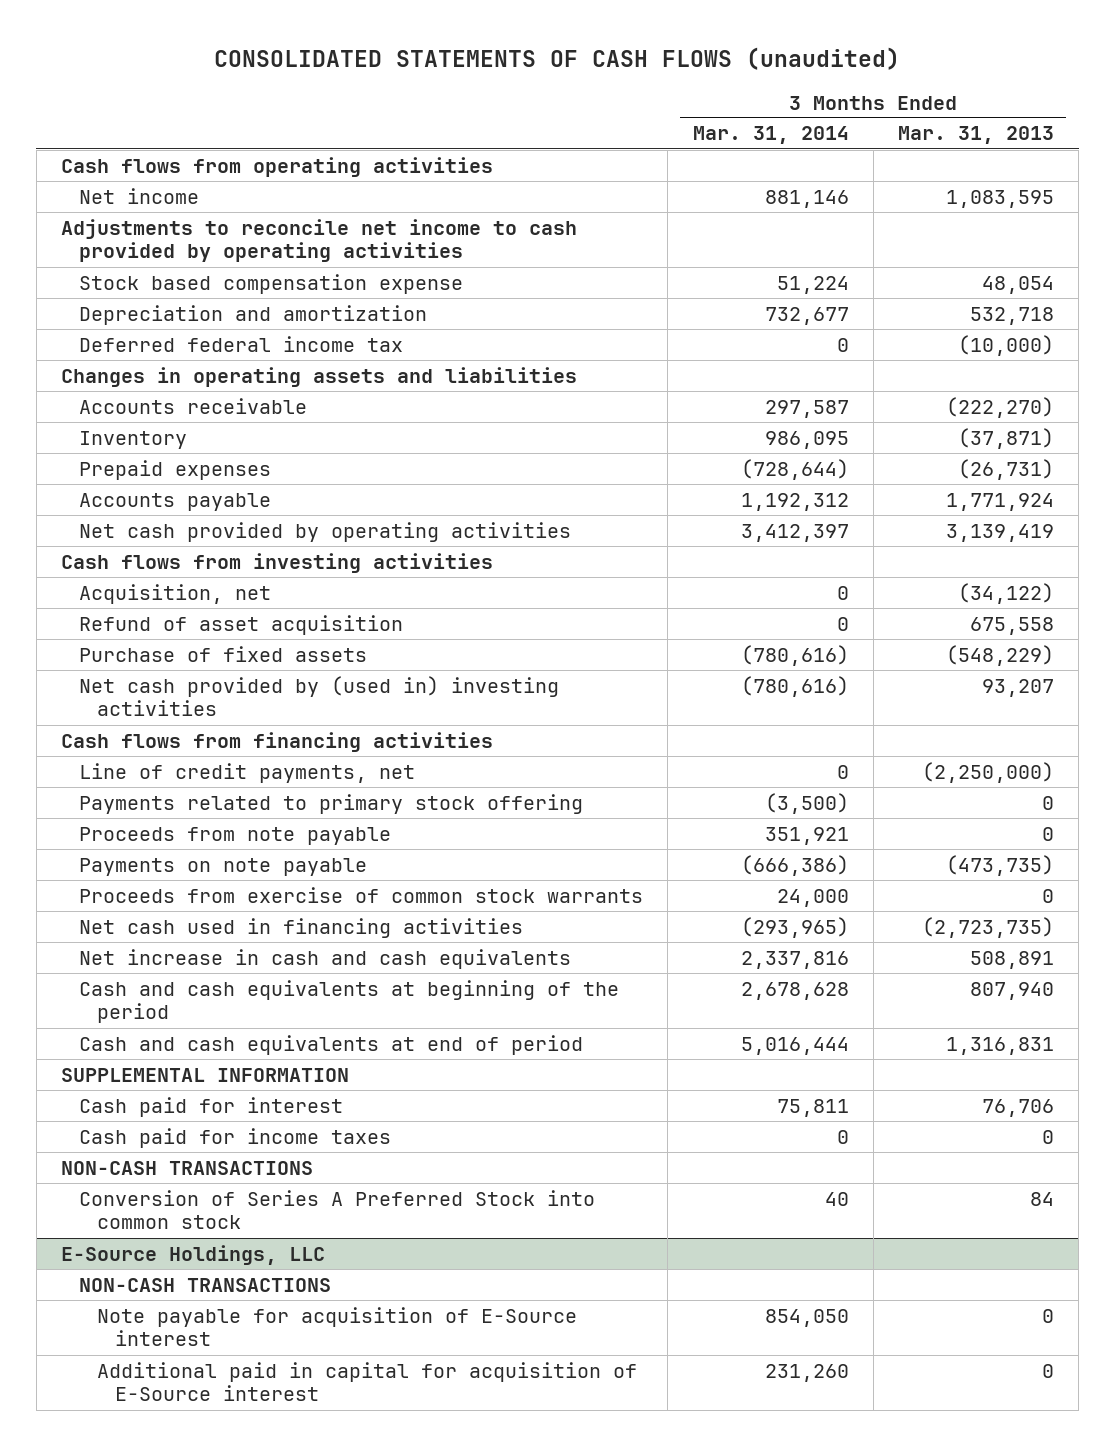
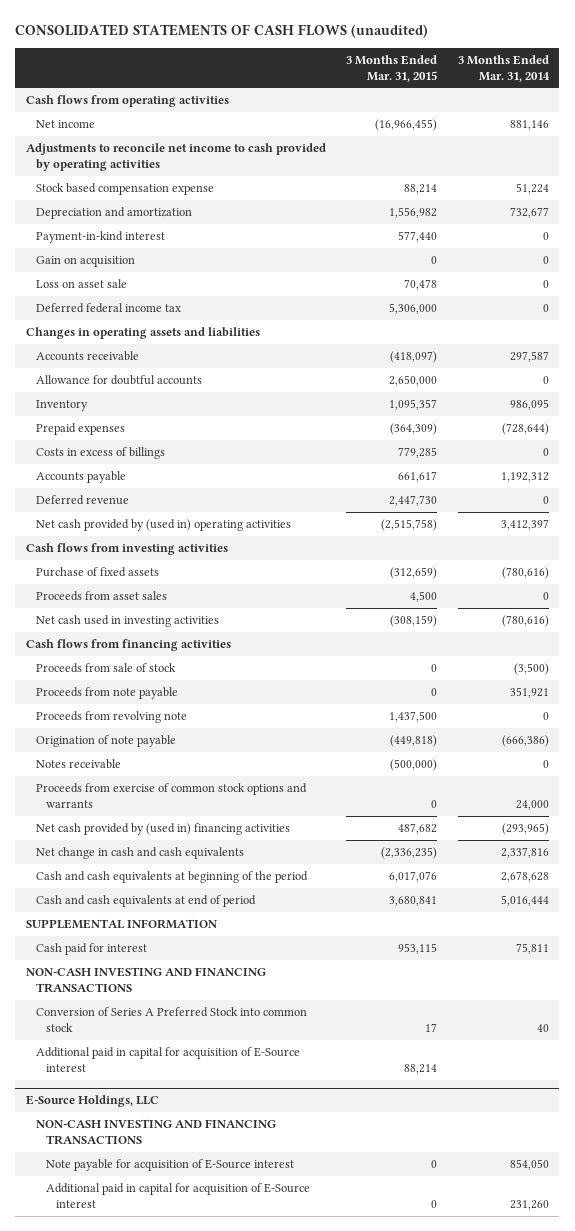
[897,126,1054,145] Mar. 31, 2013 -> none
none -> [346,54,438,82] 3 Months Ended Mar. 31, 2015
none -> [35,231,165,244] Payment-in-kind interest
none -> [35,256,135,268] Gain on acquisition
none -> [35,279,127,289] Loss on asset sale
none -> [35,375,202,386] Allowance for doubtful accounts
none -> [35,447,165,460] Costs in excess of billings
none -> [35,495,129,506] Deferred revenue
[79,521,572,542] Net cash provided by operating activities -> [35,519,291,532] Net cash provided by (used in) operating activities
[79,583,272,604] Acquisition, net -> none
[79,614,404,635] Refund of asset acquisition -> none
none -> [35,591,167,602] Proceeds from asset sales
[79,675,560,717] Net cash provided by (used in) investing activities -> [35,615,219,628] Net cash used in investing activities
[79,762,416,783] Line of credit payments, net -> none
[79,793,584,814] Payments related to primary stock offering -> [35,663,176,674] Proceeds from sale of stock
none -> [35,711,187,724] Proceeds from revolving note
[79,857,368,876] Payments on note payable -> [35,735,176,748] Origination of note payable
none -> [35,759,121,770] Notes receivable
[79,886,644,903] Proceeds from exercise of common stock warrants -> [35,783,307,809] Proceeds from exercise of common stock options and warrants
[79,917,524,938] Net cash used in financing activities -> [35,823,290,836] Net cash provided by (used in) financing activities
[79,948,572,969] Net increase in cash and cash equivalents -> [35,847,244,860] Net change in cash and cash equivalents
[79,1127,392,1148] Cash paid for income taxes -> none
[60,1160,313,1175] NON-CASH TRANSACTIONS -> [25,967,266,994] NON-CASH INVESTING AND FINANCING TRANSACTIONS
none -> [35,1047,300,1073] Additional paid in capital for acquisition of E-Source interest
[79,1277,332,1292] NON-CASH TRANSACTIONS -> [35,1119,276,1146] NON-CASH INVESTING AND FINANCING TRANSACTIONS

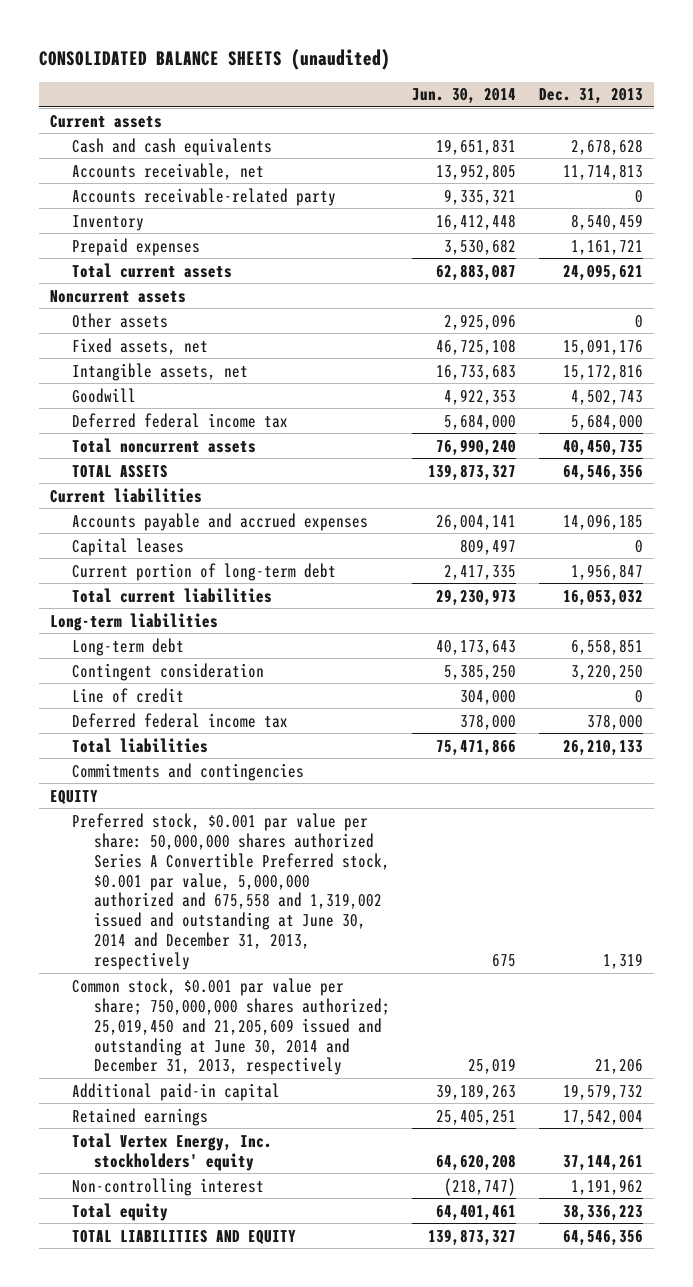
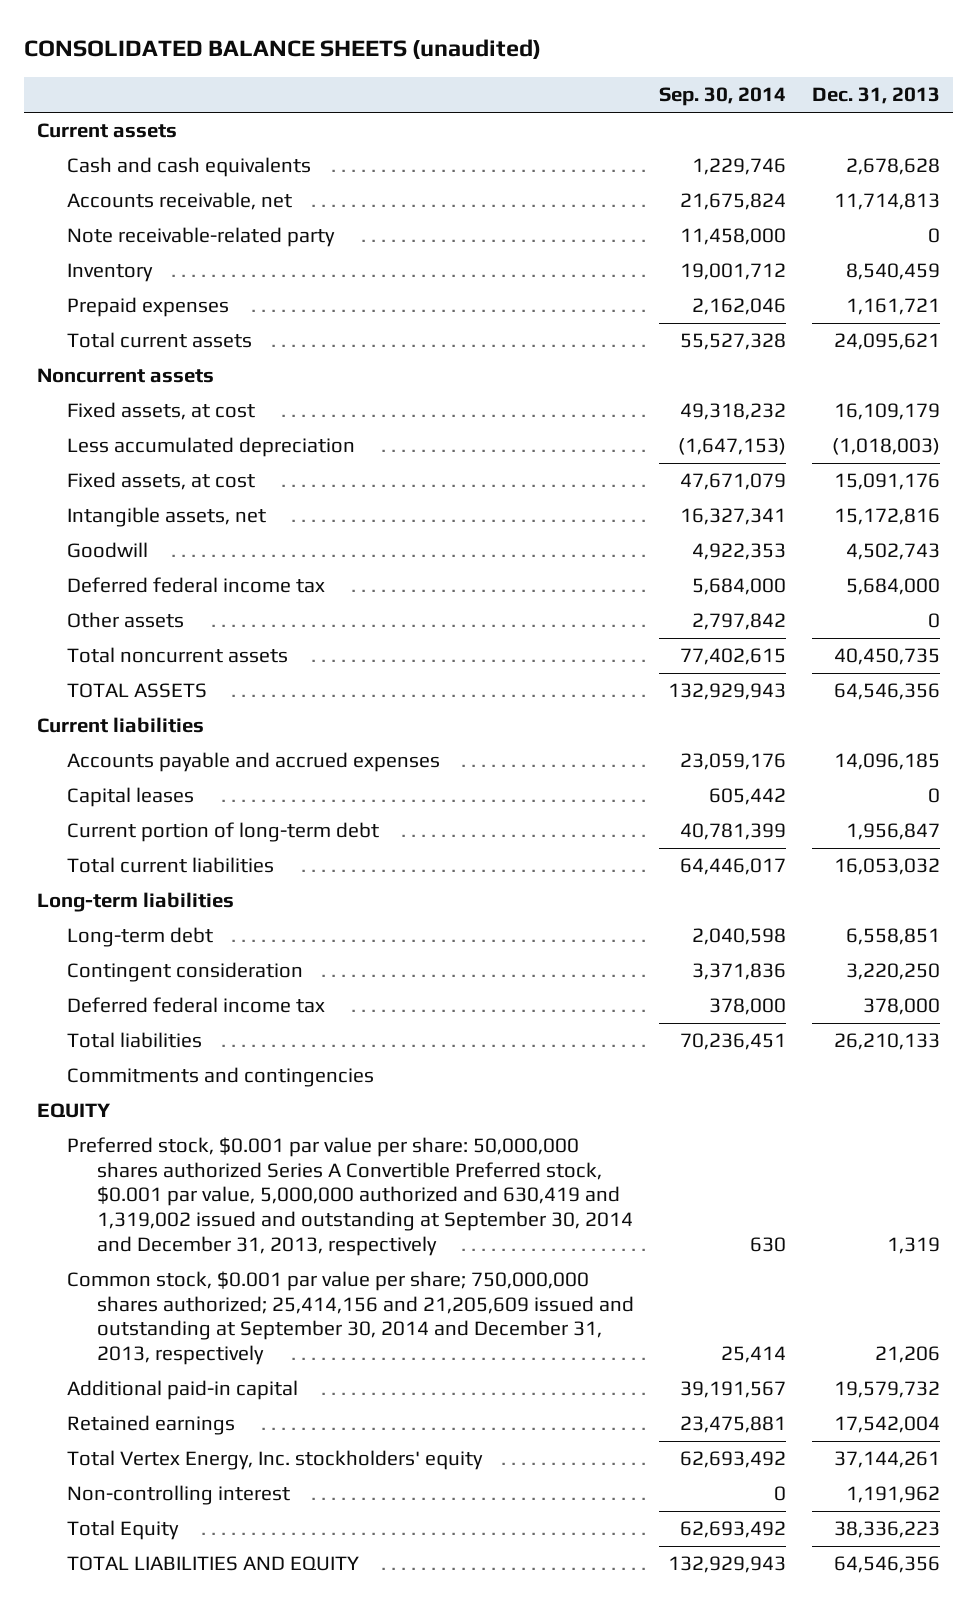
[412,88,517,105] Jun. 30, 2014 -> none
none -> [659,87,787,107] Sep. 30, 2014
[71,187,336,206] Accounts receivable-related party -> [66,227,335,248] Note receivable-related party
none -> [66,402,255,421] Fixed assets, at cost
none -> [66,437,355,458] Less accumulated depreciation
[71,337,208,355] Fixed assets, net -> [66,472,255,491] Fixed assets, at cost
[71,312,168,328] Other assets -> [66,612,184,629] Other assets
[71,687,184,703] Line of credit -> none
[71,812,390,971] Preferred stock, $0.001 par value per share: 50,000,000 shares authorized Series A Convertible Preferred stock, $0.001 par value, 5,000,000 authorized and 675,558 and 1,319,002 issued and outstanding at June 30, 2014 and December 31, 2013, respectively -> [66,1137,633,1256] Preferred stock, $0.001 par value per share: 50,000,000 shares authorized Series A Convertible Preferred stock, $0.001 par value, 5,000,000 authorized and 630,419 and 1,319,002 issued and outstanding at September 30, 2014 and December 31, 2013, respectively
[71,977,390,1076] Common stock, $0.001 par value per share; 750,000,000 shares authorized; 25,019,450 and 21,205,609 issued and outstanding at June 30, 2014 and December 31, 2013, respectively -> [66,1271,634,1366] Common stock, $0.001 par value per share; 750,000,000 shares authorized; 25,414,156 and 21,205,609 issued and outstanding at September 30, 2014 and December 31, 2013, respectively
[71,1202,168,1221] Total equity -> [66,1520,179,1541] Total Equity

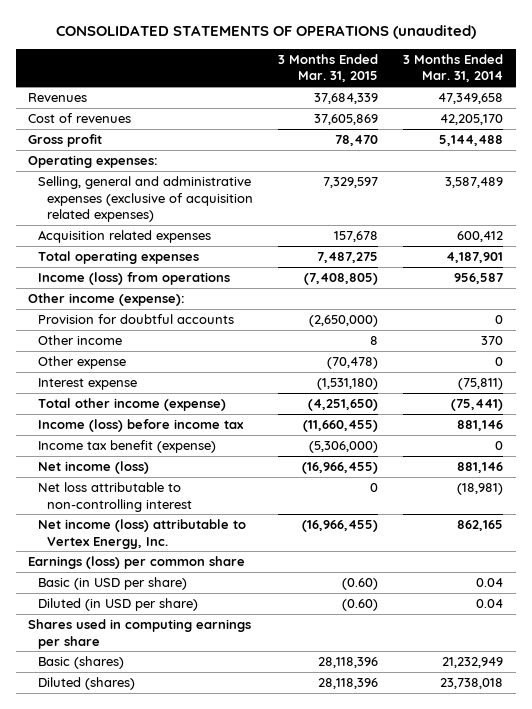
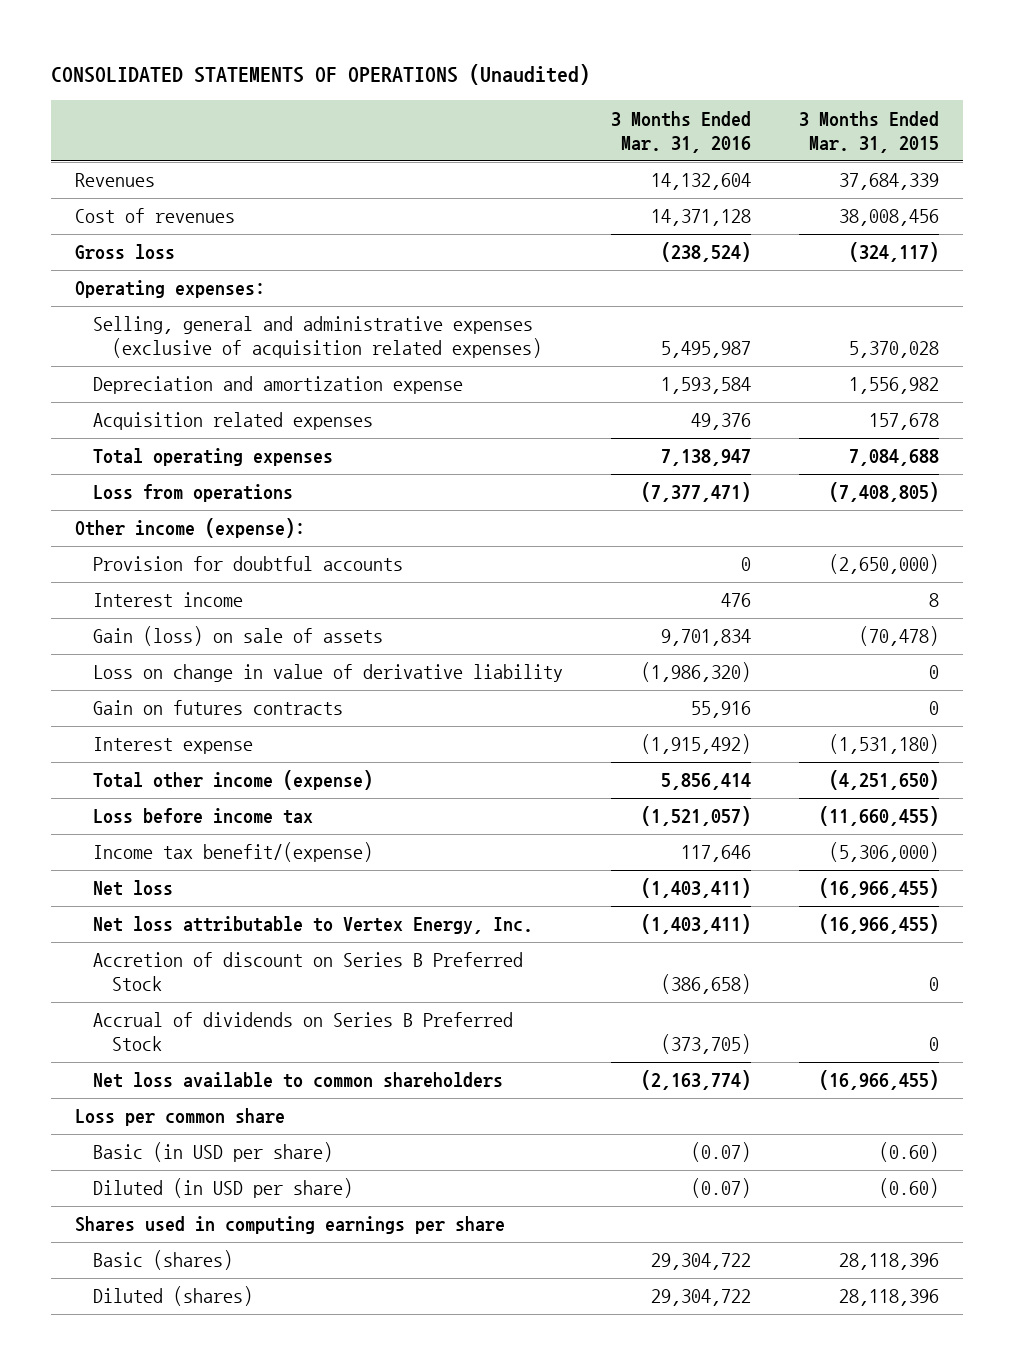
[55,24,476,39] CONSOLIDATED STATEMENTS OF OPERATIONS (unaudited) -> [50,63,590,85] CONSOLIDATED STATEMENTS OF OPERATIONS (Unaudited)
[403,53,504,83] 3 Months Ended Mar. 31, 2014 -> none
none -> [611,110,752,153] 3 Months Ended Mar. 31, 2016
[314,113,379,125] 37,605,869 -> [838,209,939,227] 38,008,456
[28,133,103,147] Gross profit -> [74,244,175,260] Gross loss
[335,134,379,146] 78,470 -> [848,242,939,263] (324,117)
[323,176,379,188] 7,329,597 -> [848,341,939,359] 5,370,028
none -> [93,376,464,395] Depreciation and amortization expense
[317,251,379,263] 7,487,275 -> [848,449,939,467] 7,084,688
[37,271,230,285] Income (loss) from operations -> [93,484,294,503] Loss from operations
[37,334,122,345] Other income -> none
none -> [93,592,244,608] Interest income
[37,355,126,369] Other expense -> [93,626,384,647] Gain (loss) on sale of assets
none -> [93,664,564,683] Loss on change in value of derivative liability
none -> [93,700,344,716] Gain on futures contracts
[37,481,192,512] Net loss attributable to non-controlling interest -> none
[37,418,244,432] Income (loss) before income tax -> [93,808,314,825] Loss before income tax
[37,439,216,453] Income tax benefit (expense) -> [93,842,374,863] Income tax benefit/(expense)
[37,460,149,474] Net income (loss) -> [93,880,174,897] Net loss
[37,518,246,549] Net income (loss) attributable to Vertex Energy, Inc. -> [93,916,534,935] Net loss attributable to Vertex Energy, Inc.
none -> [93,952,524,992] Accretion of discount on Series B Preferred Stock
none -> [93,1012,514,1052] Accrual of dividends on Series B Preferred Stock
none -> [93,1072,504,1089] Net loss available to common shareholders
[28,555,246,569] Earnings (loss) per common share -> [74,1108,285,1127] Loss per common share

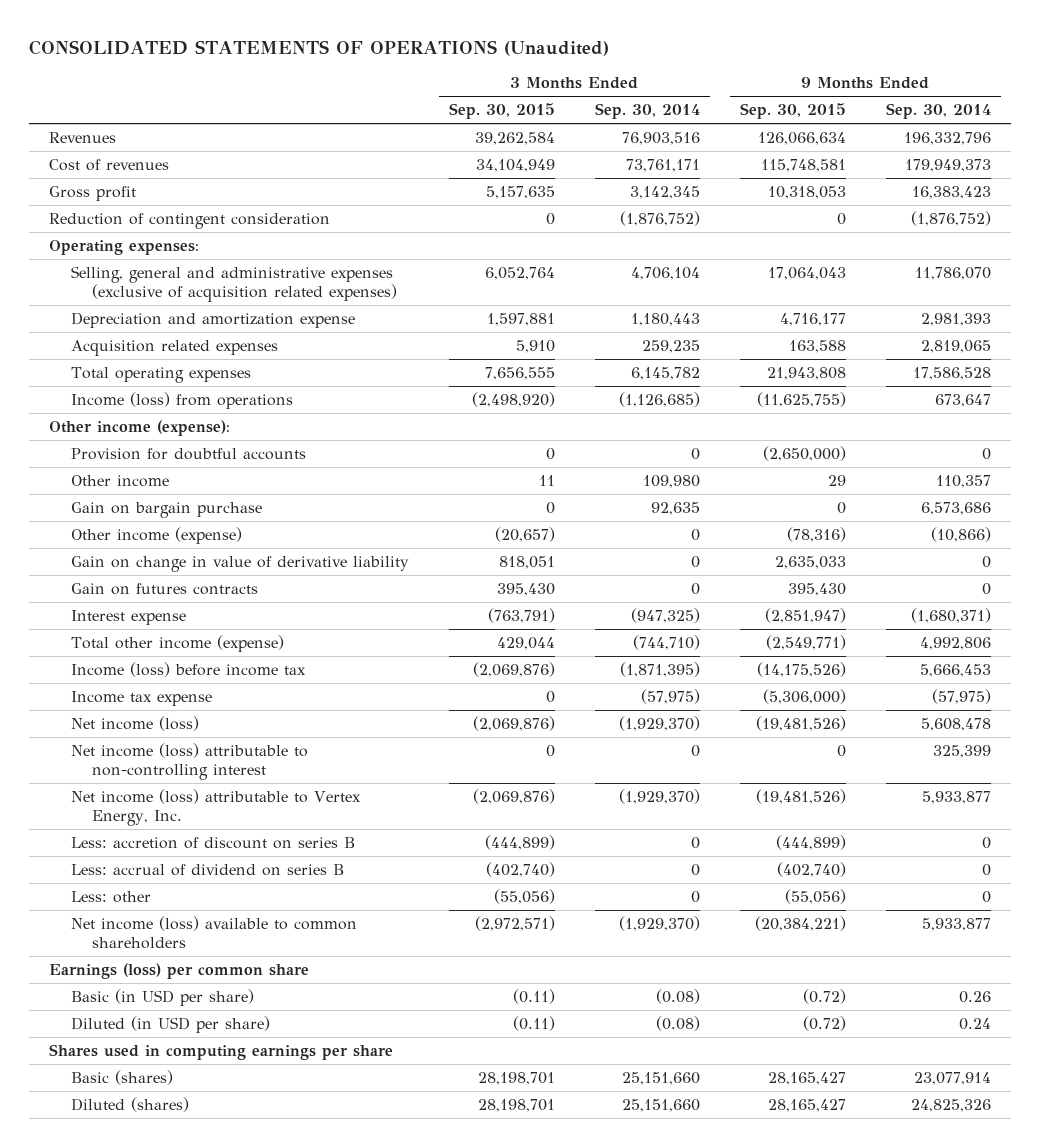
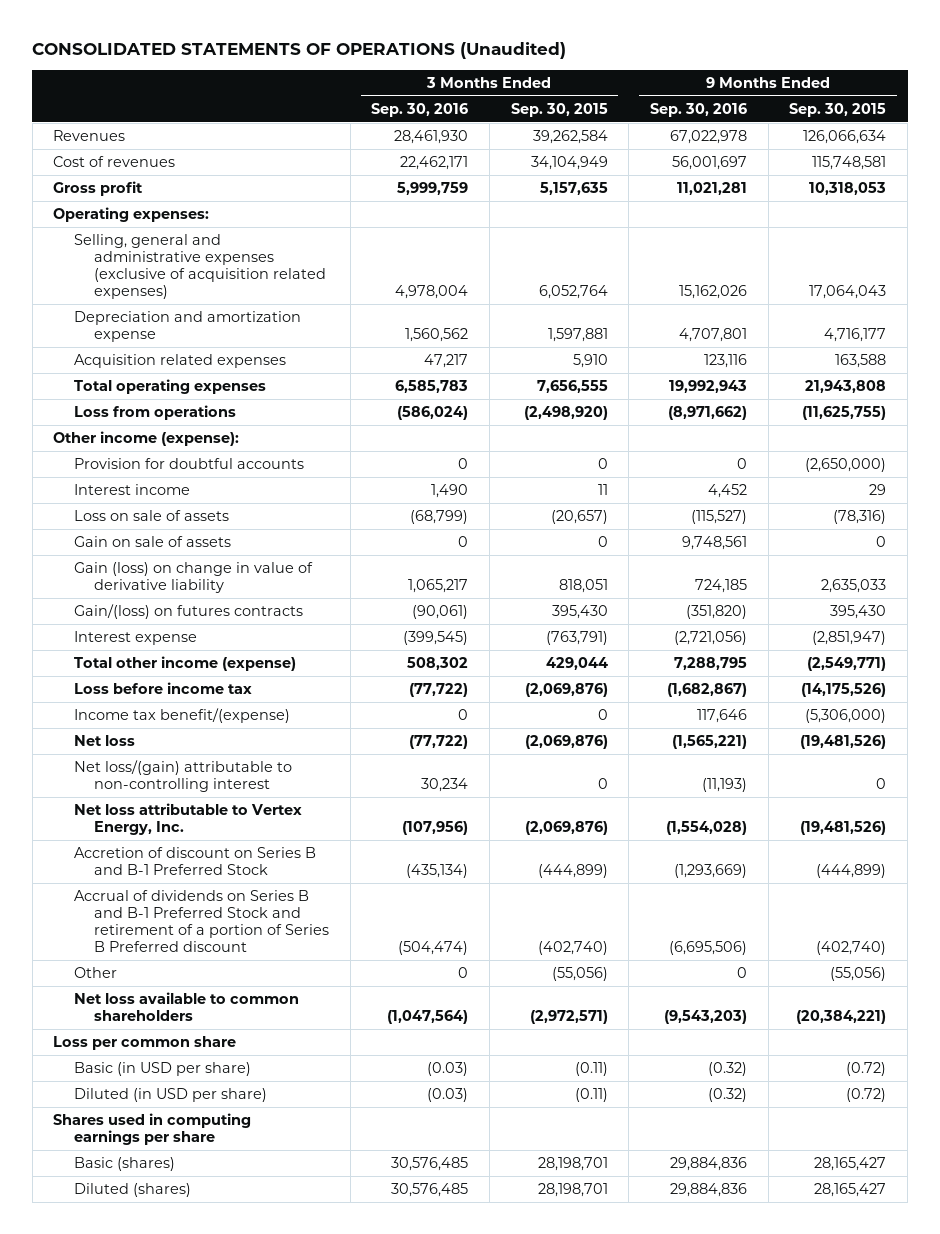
[594,103,700,120] Sep. 30, 2014 -> none
[885,103,991,120] Sep. 30, 2014 -> none
none -> [371,102,469,117] Sep. 30, 2016
none -> [650,102,748,117] Sep. 30, 2016
[49,212,331,229] Reduction of contingent consideration -> none
[70,391,293,409] Income (loss) from operations -> [73,405,236,421] Loss from operations
[70,501,262,518] Gain on bargain purchase -> none
[70,474,169,487] Other income -> [73,484,190,496] Interest income
[70,526,242,544] Other income (expense) -> [73,510,229,522] Loss on sale of assets
none -> [73,536,231,548] Gain on sale of assets
[70,555,409,572] Gain on change in value of derivative liability -> [73,562,313,594] Gain (loss) on change in value of derivative liability
[70,582,258,595] Gain on futures contracts -> [73,604,303,620] Gain/(loss) on futures contracts
[70,661,306,677] Income (loss) before income tax -> [73,682,252,695] Loss before income tax
[70,690,212,706] Income tax expense -> [73,708,290,724] Income tax benefit/(expense)
[70,715,199,731] Net income (loss) -> [73,735,135,747] Net loss
[70,742,308,781] Net income (loss) attributable to non-controlling interest -> [73,760,292,793] Net loss/(gain) attributable to non-controlling interest
[70,788,361,827] Net income (loss) attributable to Vertex Energy, Inc. -> [73,803,302,836] Net loss attributable to Vertex Energy, Inc.
[70,836,355,849] Less: accretion of discount on series B -> [73,847,316,876] Accretion of discount on Series B and B-1 Preferred Stock
[70,863,344,876] Less: accrual of dividend on series B -> [73,890,329,953] Accrual of dividends on Series B and B-1 Preferred Stock and retirement of a portion of Series B Preferred discount
[70,890,151,903] Less: other -> [73,967,117,979] Other
[70,915,357,950] Net income (loss) available to common shareholders -> [73,992,299,1022] Net loss available to common shareholders
[49,962,310,979] Earnings (loss) per common share -> [53,1036,237,1051] Loss per common share

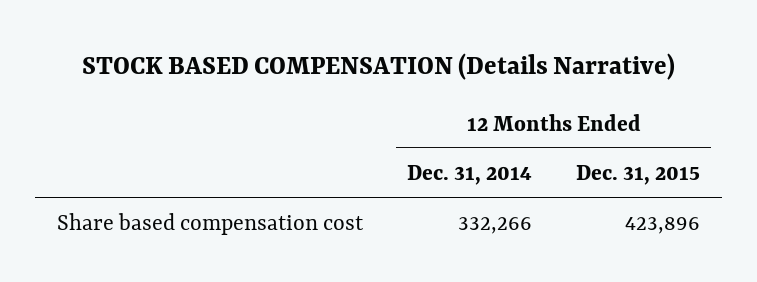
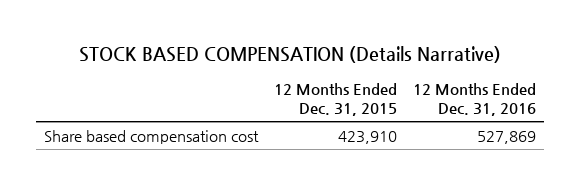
[407,164,533,185] Dec. 31, 2014 -> none
none -> [413,82,537,117] 12 Months Ended Dec. 31, 2016
[625,216,701,234] 423,896 -> [338,130,398,144] 423,910

